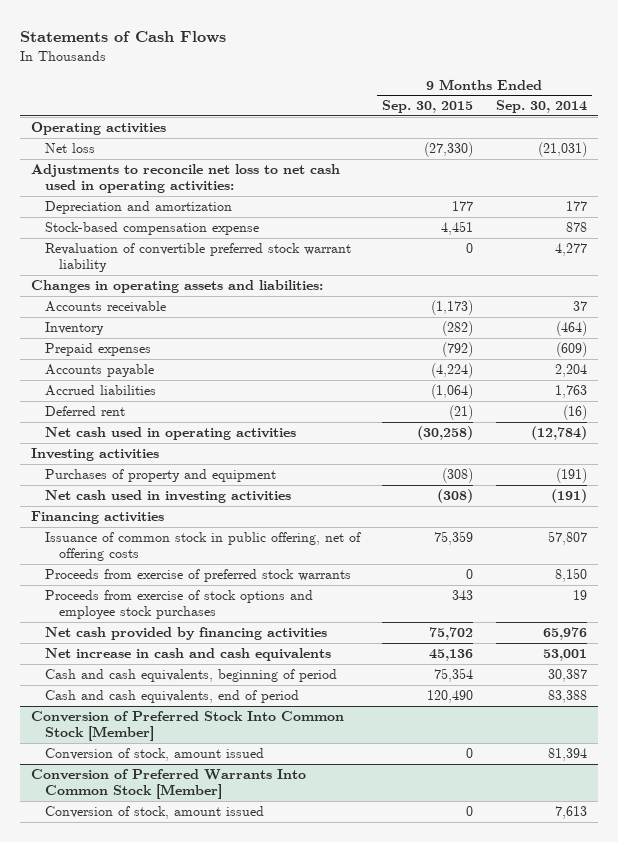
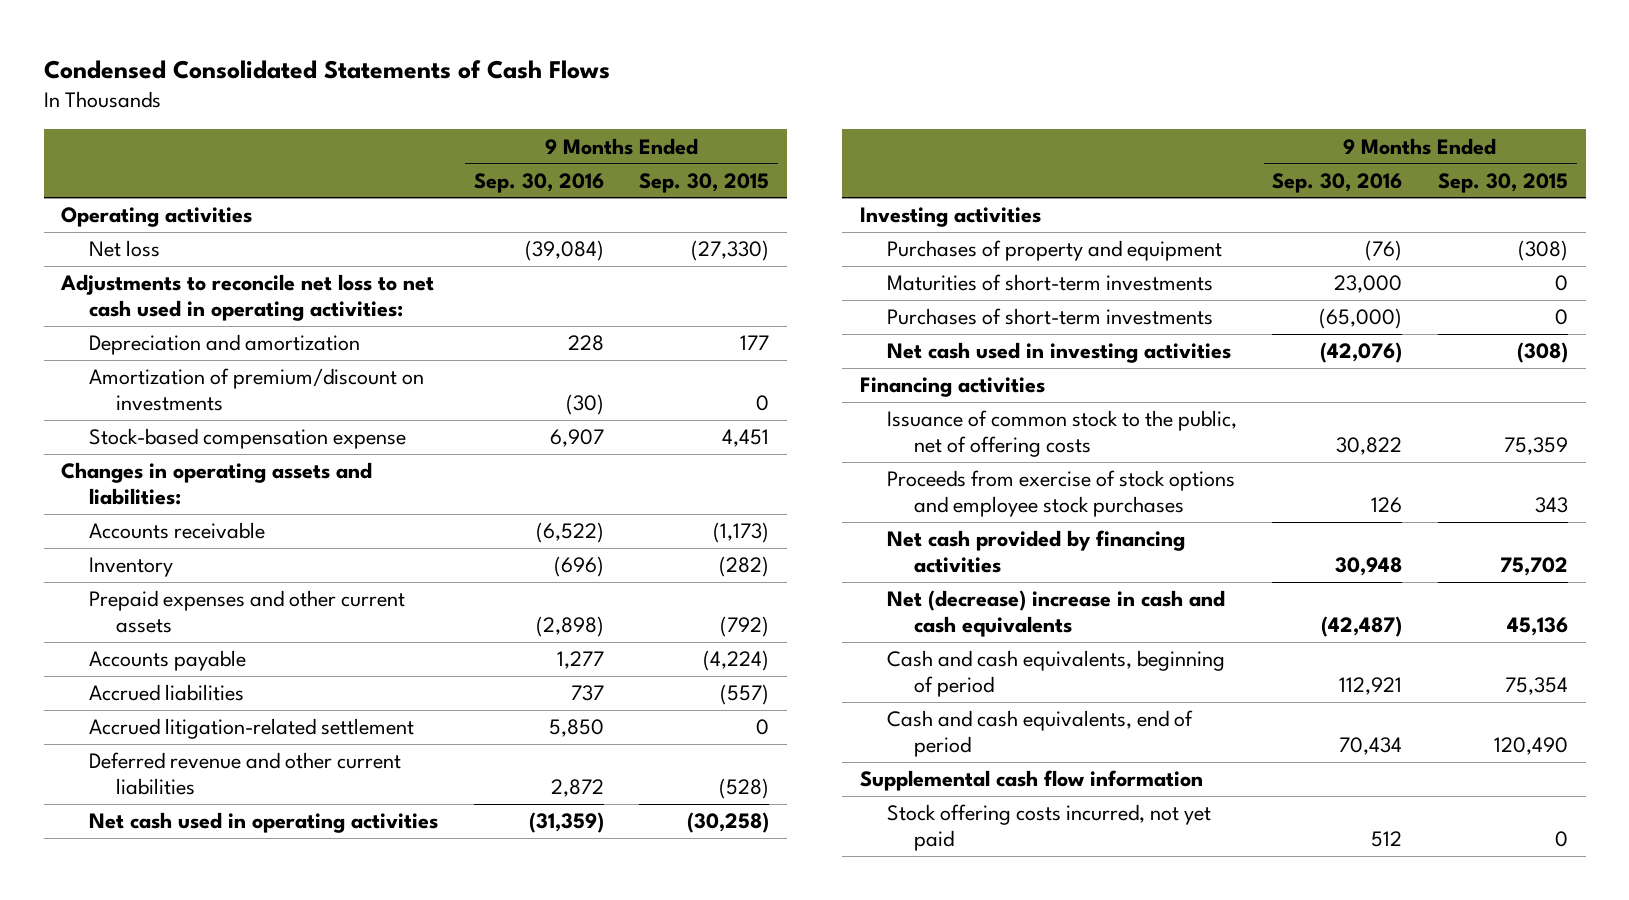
[19,30,226,43] Statements of Cash Flows -> [43,59,610,79] Condensed Consolidated Statements of Cash Flows
[495,100,587,114] Sep. 30, 2014 -> none
none -> [474,172,605,193] Sep. 30, 2016
none -> [88,368,424,412] Amortization of premium/discount on investments
[44,243,351,273] Revaluation of convertible preferred stock warrant liability -> none
[44,343,151,357] Prepaid expenses -> [88,590,405,634] Prepaid expenses and other current assets
[44,406,125,417] Deferred rent -> none
[431,384,474,400] (1,064) -> [720,684,770,706] (557)
none -> [88,718,414,740] Accrued litigation-related settlement
none -> [88,752,401,796] Deferred revenue and other current liabilities
none -> [886,274,1213,292] Maturities of short-term investments
none -> [886,308,1213,326] Purchases of short-term investments
[44,569,351,583] Proceeds from exercise of preferred stock warrants -> none
[44,532,361,562] Issuance of common stock in public offering, net of offering costs -> [886,410,1237,458] Issuance of common stock to the public, net of offering costs
[44,648,331,662] Net increase in cash and cash equivalents -> [886,590,1225,638] Net (decrease) increase in cash and cash equivalents
[31,711,345,742] Conversion of Preferred Stock Into Common Stock [Member] -> none
[44,748,264,762] Conversion of stock, amount issued -> none
[31,769,307,800] Conversion of Preferred Warrants Into Common Stock [Member] -> none
[44,806,264,820] Conversion of stock, amount issued -> none
none -> [859,770,1203,792] Supplemental cash flow information
none -> [886,804,1211,852] Stock offering costs incurred, not yet paid

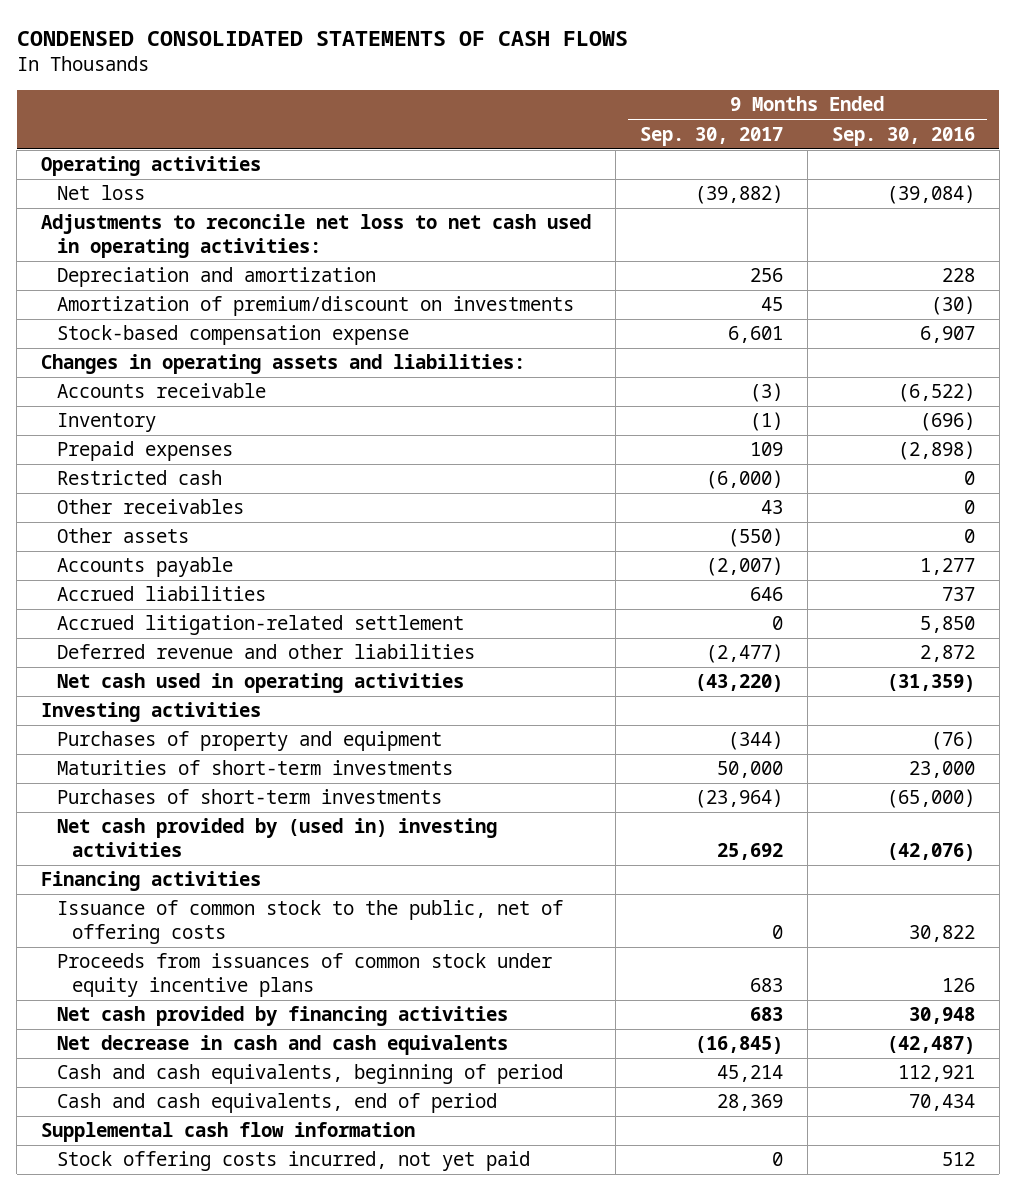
[43,59,610,79] Condensed Consolidated Statements of Cash Flows -> [16,30,628,46] CONDENSED CONSOLIDATED STATEMENTS OF CASH FLOWS
[639,172,770,193] Sep. 30, 2015 -> none
none -> [640,126,784,146] Sep. 30, 2017
[88,590,405,634] Prepaid expenses and other current assets -> [56,441,233,462] Prepaid expenses
none -> [56,470,222,486] Restricted cash
none -> [56,499,244,515] Other receivables
none -> [56,528,189,544] Other assets
[88,752,401,796] Deferred revenue and other current liabilities -> [56,644,475,660] Deferred revenue and other liabilities
[886,342,1231,364] Net cash used in investing activities -> [56,818,497,857] Net cash provided by (used in) investing activities
[886,470,1235,518] Proceeds from exercise of stock options and employee stock purchases -> [56,953,552,997] Proceeds from issuances of common stock under equity incentive plans
[886,590,1225,638] Net (decrease) increase in cash and cash equivalents -> [56,1035,508,1056] Net decrease in cash and cash equivalents

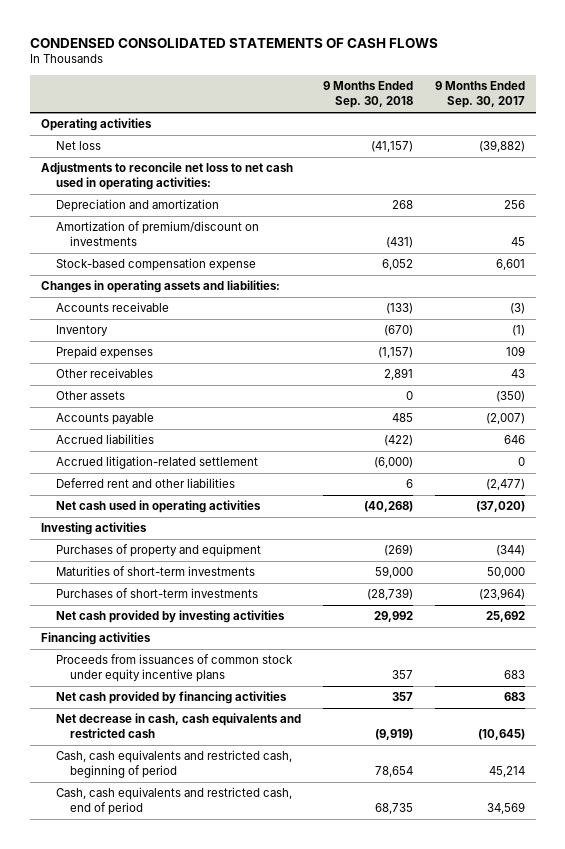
[831,126,975,146] Sep. 30, 2016 -> none
none -> [322,81,413,109] 9 Months Ended Sep. 30, 2018
[56,470,222,486] Restricted cash -> none
[728,528,784,548] (550) -> [495,391,525,403] (350)
[56,644,475,660] Deferred revenue and other liabilities -> [55,478,235,489] Deferred rent and other liabilities
[695,674,784,693] (43,220) -> [475,501,525,513] (37,020)
[56,818,497,857] Net cash provided by (used in) investing activities -> [55,610,285,624] Net cash provided by investing activities
[56,900,563,944] Issuance of common stock to the public, net of offering costs -> none
[41,1122,416,1143] Supplemental cash flow information -> none
[56,1151,530,1172] Stock offering costs incurred, not yet paid -> none
[56,1035,508,1056] Net decrease in cash and cash equivalents -> [55,713,301,739] Net decrease in cash, cash equivalents and restricted cash
[695,1036,784,1055] (16,845) -> [477,729,525,741] (10,645)
[56,1064,563,1085] Cash and cash equivalents, beginning of period -> [55,750,292,779] Cash, cash equivalents and restricted cash, beginning of period
[56,1093,497,1114] Cash and cash equivalents, end of period -> [55,787,292,816] Cash, cash equivalents and restricted cash, end of period
[717,1094,784,1112] 28,369 -> [486,802,525,815] 34,569

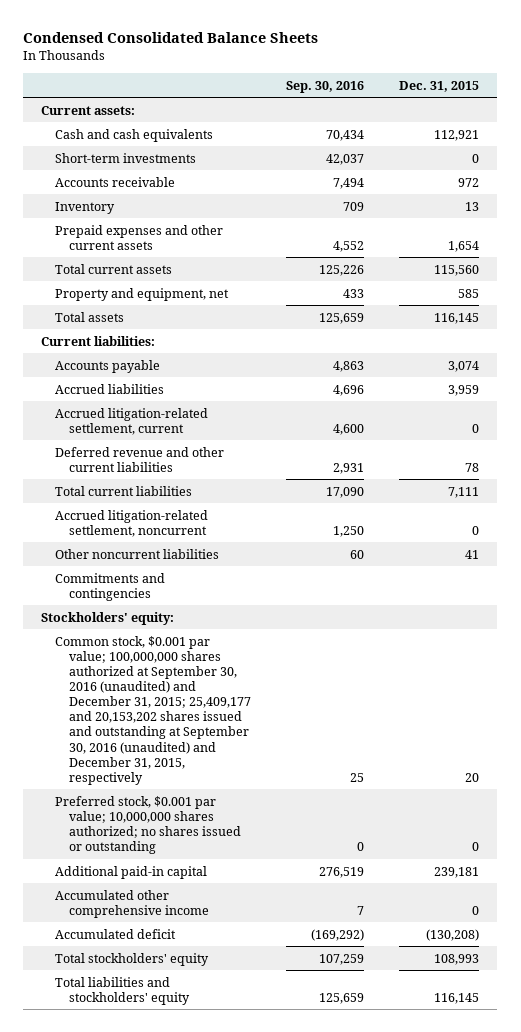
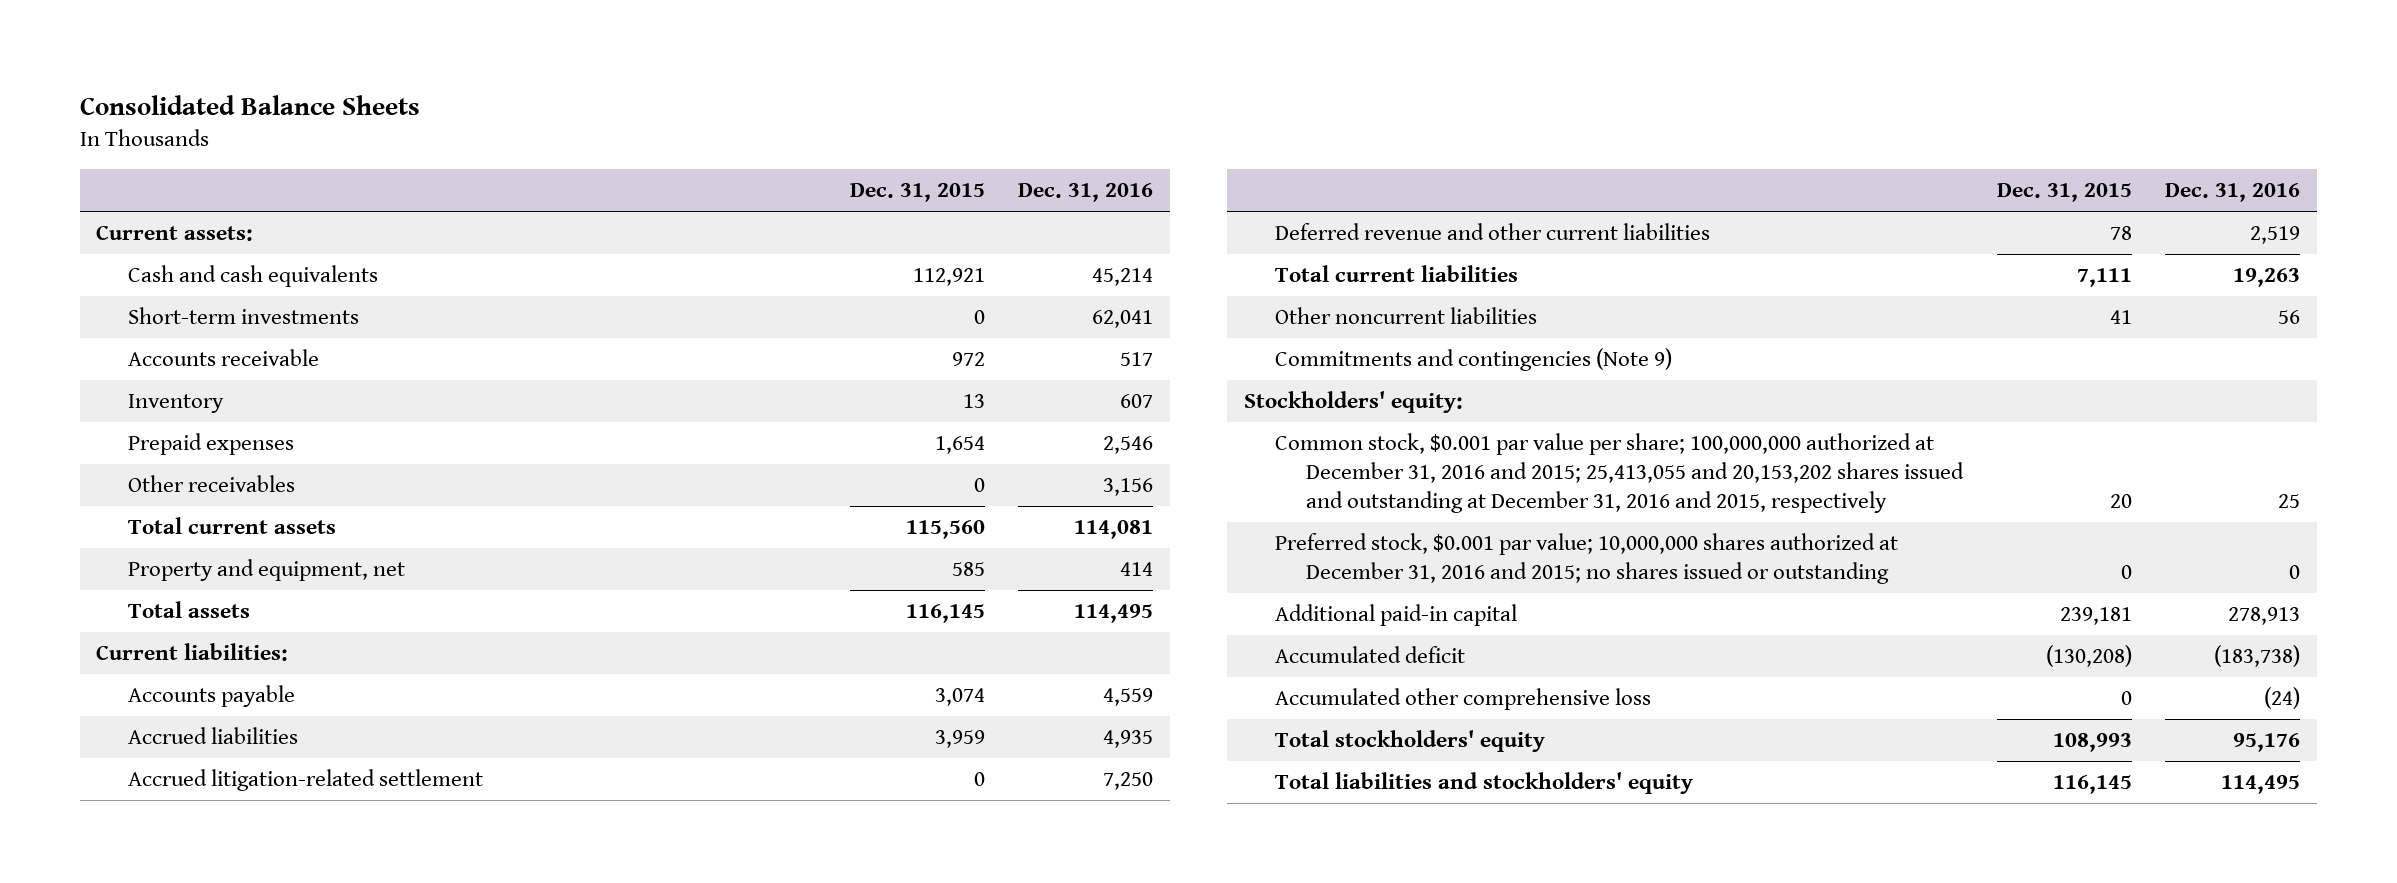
[23,32,319,44] Condensed Consolidated Balance Sheets -> [79,95,420,116] Consolidated Balance Sheets
[286,80,365,93] Sep. 30, 2016 -> none
none -> [1017,183,1153,203] Dec. 31, 2016
[54,224,223,250] Prepaid expenses and other current assets -> [127,433,294,456] Prepaid expenses
none -> [127,475,295,493] Other receivables
[54,407,208,435] Accrued litigation-related settlement, current -> [127,769,483,792] Accrued litigation-related settlement
[54,509,208,537] Accrued litigation-related settlement, noncurrent -> none
[54,572,165,601] Commitments and contingencies -> [1274,348,1672,372] Commitments and contingencies (Note 9)
[54,635,251,785] Common stock, $0.001 par value; 100,000,000 shares authorized at September 30, 2016 (unaudited) and December 31, 2015; 25,409,177 and 20,153,202 shares issued and outstanding at September 30, 2016 (unaudited) and December 31, 2015, respectively -> [1274,433,1965,513] Common stock, $0.001 par value per share; 100,000,000 authorized at December 31, 2016 and 2015; 25,413,055 and 20,153,202 shares issued and outstanding at December 31, 2016 and 2015, respectively
[54,795,241,855] Preferred stock, $0.001 par value; 10,000,000 shares authorized; no shares issued or outstanding -> [1274,533,1898,585] Preferred stock, $0.001 par value; 10,000,000 shares authorized at December 31, 2016 and 2015; no shares issued or outstanding
[54,889,209,918] Accumulated other comprehensive income -> none
none -> [1274,688,1651,711] Accumulated other comprehensive loss

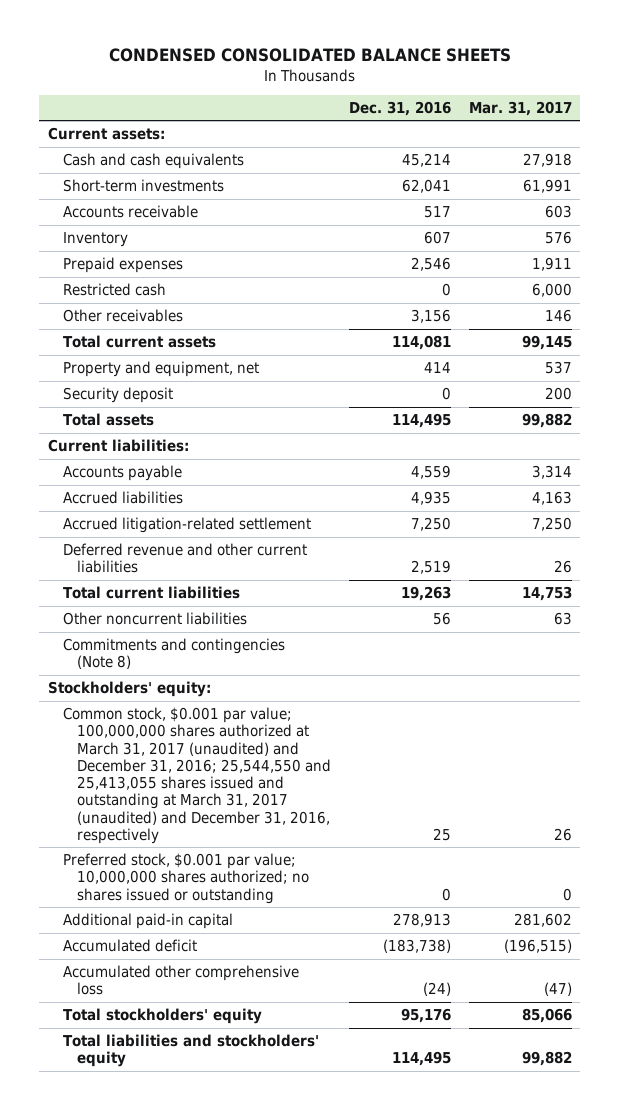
[79,95,420,116] Consolidated Balance Sheets -> [108,48,511,63] CONDENSED CONSOLIDATED BALANCE SHEETS
[849,183,985,203] Dec. 31, 2015 -> none
none -> [468,100,572,116] Mar. 31, 2017
none -> [62,283,166,297] Restricted cash
none -> [62,387,173,404] Security deposit
[1274,348,1672,372] Commitments and contingencies (Note 9) -> [62,638,285,670] Commitments and contingencies (Note 8)
[1274,433,1965,513] Common stock, $0.001 par value per share; 100,000,000 authorized at December 31, 2016 and 2015; 25,413,055 and 20,153,202 shares issued and outstanding at December 31, 2016 and 2015, respectively -> [62,707,332,844] Common stock, $0.001 par value; 100,000,000 shares authorized at March 31, 2017 (unaudited) and December 31, 2016; 25,544,550 and 25,413,055 shares issued and outstanding at March 31, 2017 (unaudited) and December 31, 2016, respectively
[1274,533,1898,585] Preferred stock, $0.001 par value; 10,000,000 shares authorized at December 31, 2016 and 2015; no shares issued or outstanding -> [62,853,310,904] Preferred stock, $0.001 par value; 10,000,000 shares authorized; no shares issued or outstanding

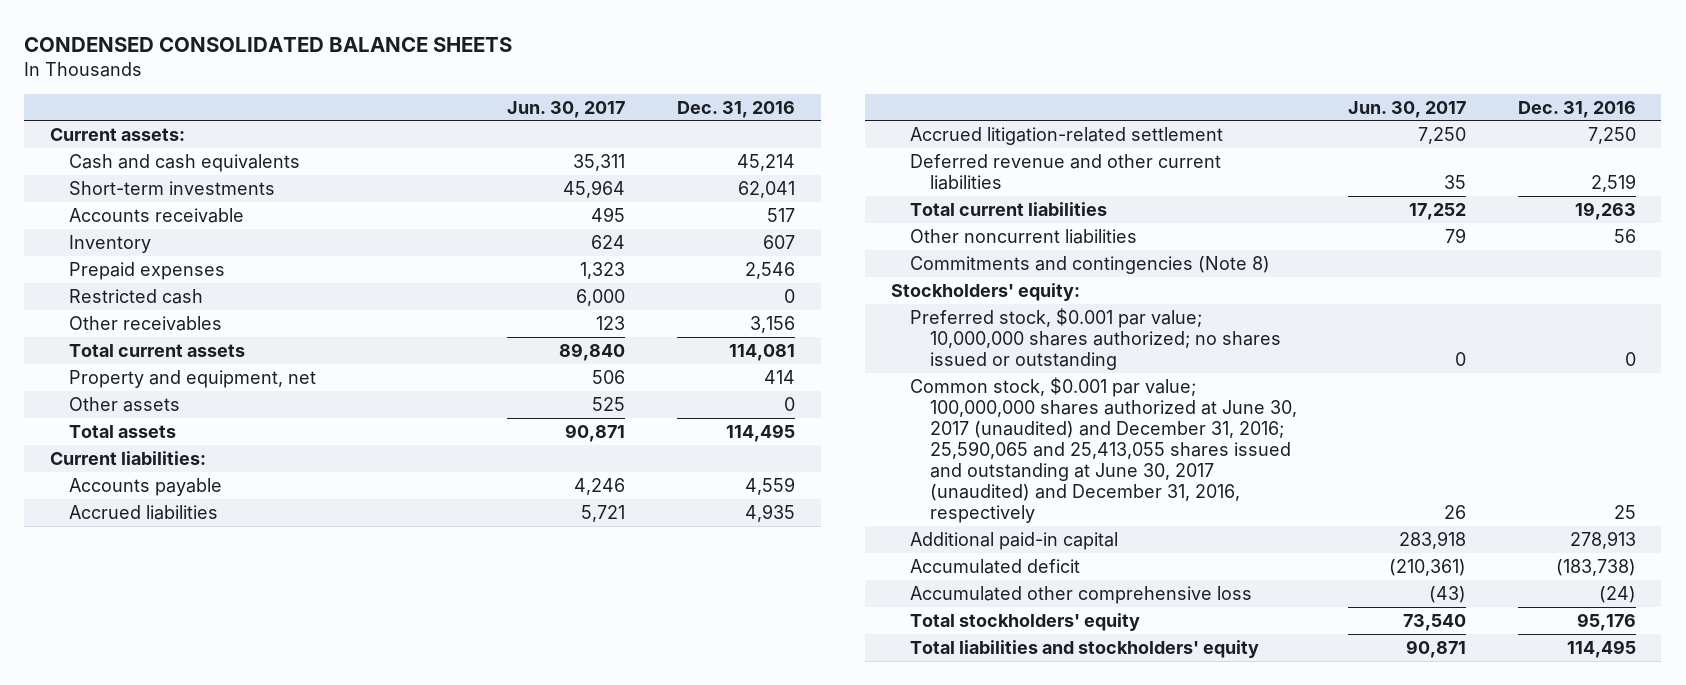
[468,100,572,116] Mar. 31, 2017 -> none
none -> [507,100,626,118] Jun. 30, 2017
[62,387,173,404] Security deposit -> none
none -> [69,396,181,412] Other assets
[62,707,332,844] Common stock, $0.001 par value; 100,000,000 shares authorized at March 31, 2017 (unaudited) and December 31, 2016; 25,544,550 and 25,413,055 shares issued and outstanding at March 31, 2017 (unaudited) and December 31, 2016, respectively -> none
none -> [910,376,1297,524] Common stock, $0.001 par value; 100,000,000 shares authorized at June 30, 2017 (unaudited) and December 31, 2016; 25,590,065 and 25,413,055 shares issued and outstanding at June 30, 2017 (unaudited) and December 31, 2016, respectively

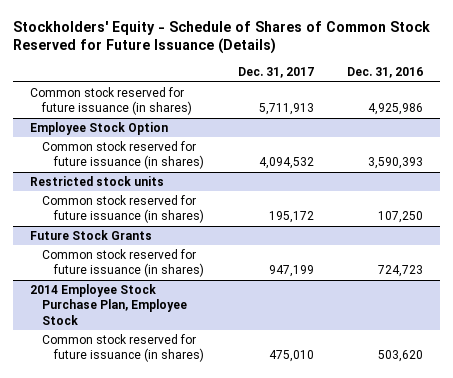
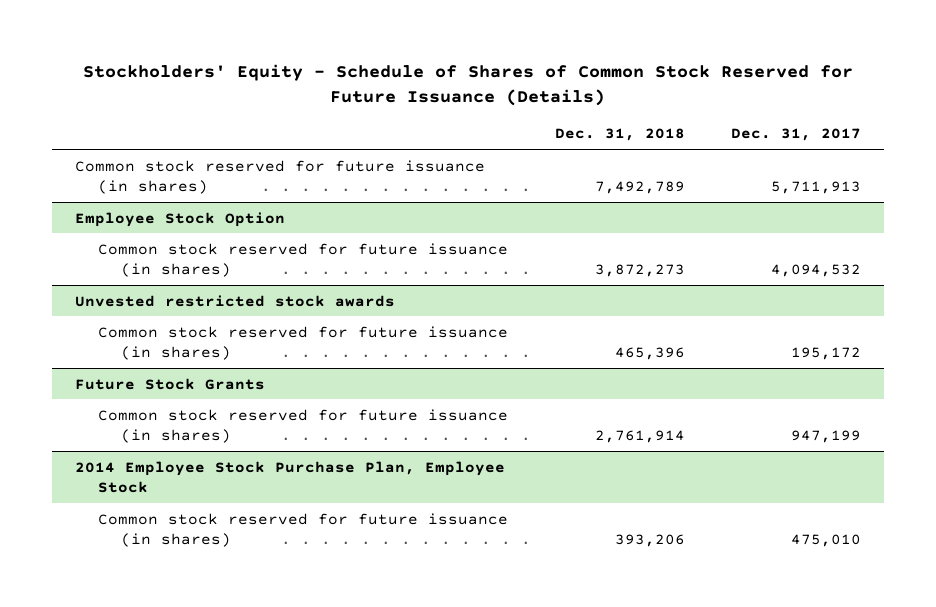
[347,67,424,79] Dec. 31, 2016 -> none
none -> [554,128,685,142] Dec. 31, 2018
[29,175,164,186] Restricted stock units -> [74,294,395,307] Unvested restricted stock awards

